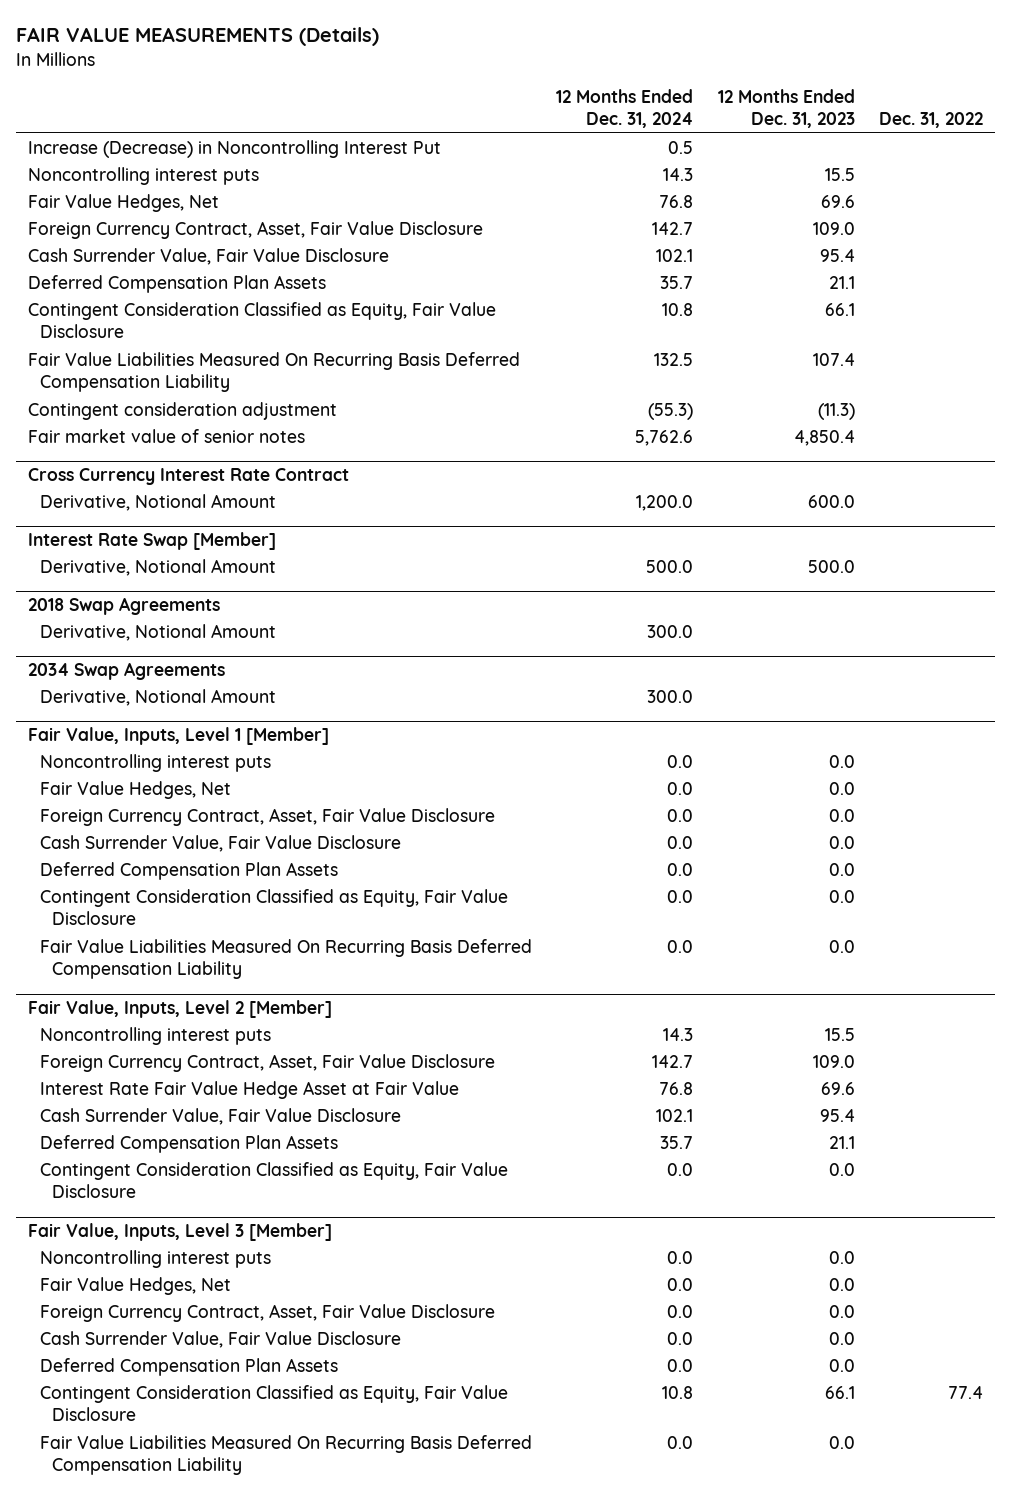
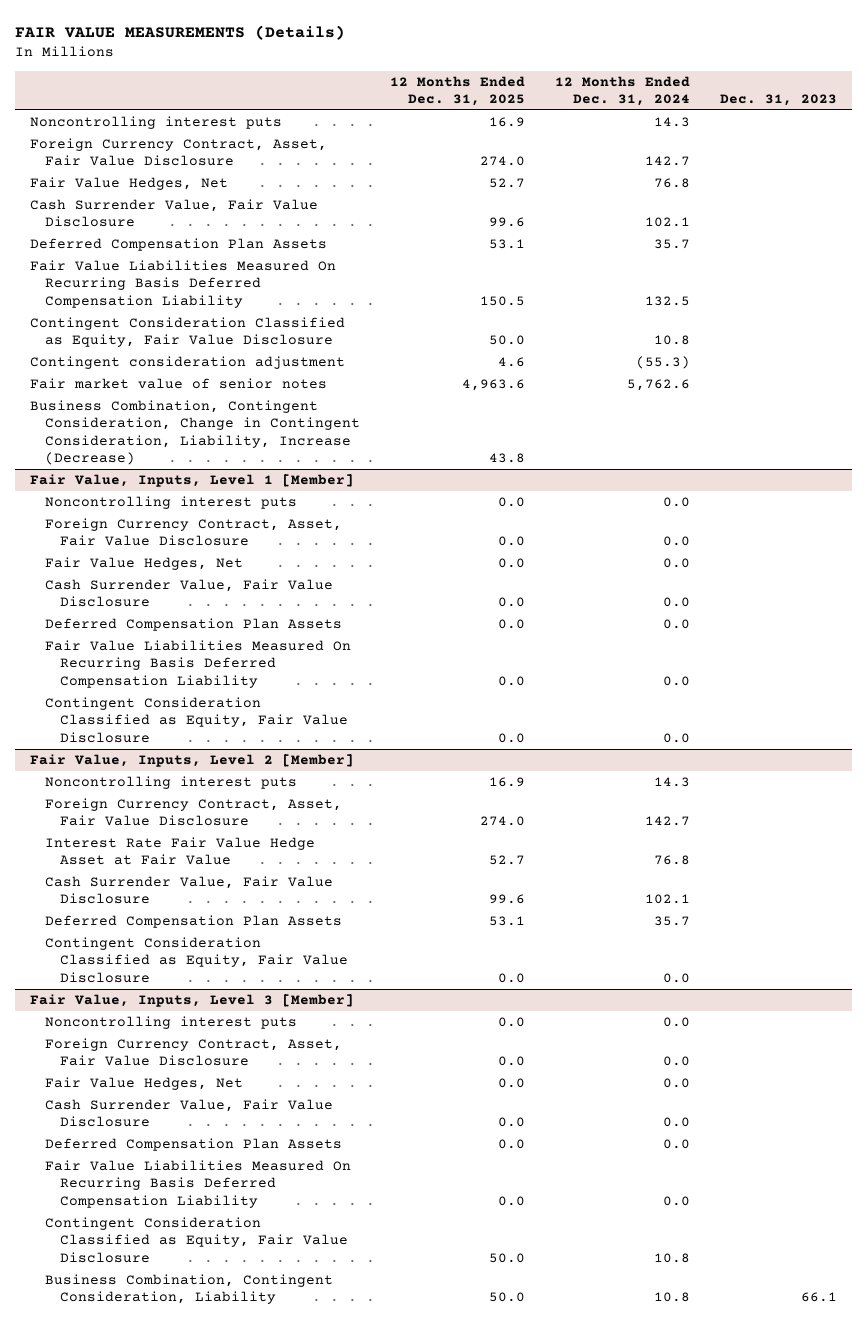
[717,88,855,129] 12 Months Ended Dec. 31, 2023 -> none
[878,112,983,129] Dec. 31, 2022 -> none
none -> [389,75,525,107] 12 Months Ended Dec. 31, 2025
none -> [719,94,837,107] Dec. 31, 2023
[27,139,441,158] Increase (Decrease) in Noncontrolling Interest Put -> none
[27,193,219,212] Fair Value Hedges, Net -> [29,176,228,190] Fair Value Hedges, Net
[27,301,496,339] Contingent Consideration Classified as Equity, Fair Value Disclosure -> [29,316,345,348] Contingent Consideration Classified as Equity, Fair Value Disclosure
[27,467,349,485] Cross Currency Interest Rate Contract -> none
[39,493,276,511] Derivative, Notional Amount -> none
[27,531,276,550] Interest Rate Swap [Member] -> none
[39,558,276,576] Derivative, Notional Amount -> none
[27,596,220,615] 2018 Swap Agreements -> none
[39,623,276,641] Derivative, Notional Amount -> none
[27,661,225,680] 2034 Swap Agreements -> none
[39,688,276,706] Derivative, Notional Amount -> none
none -> [29,399,360,466] Business Combination, Contingent Consideration, Change in Contingent Consideration, Liability, Increase (Decrease)
[39,780,231,799] Fair Value Hedges, Net -> [44,556,243,570] Fair Value Hedges, Net
[39,888,508,926] Contingent Consideration Classified as Equity, Fair Value Disclosure -> [44,696,348,743] Contingent Consideration Classified as Equity, Fair Value Disclosure
[39,1276,231,1295] Fair Value Hedges, Net -> [44,1076,243,1090] Fair Value Hedges, Net
[39,1384,508,1422] Contingent Consideration Classified as Equity, Fair Value Disclosure -> [44,1216,348,1263] Contingent Consideration Classified as Equity, Fair Value Disclosure
none -> [44,1273,333,1305] Business Combination, Contingent Consideration, Liability

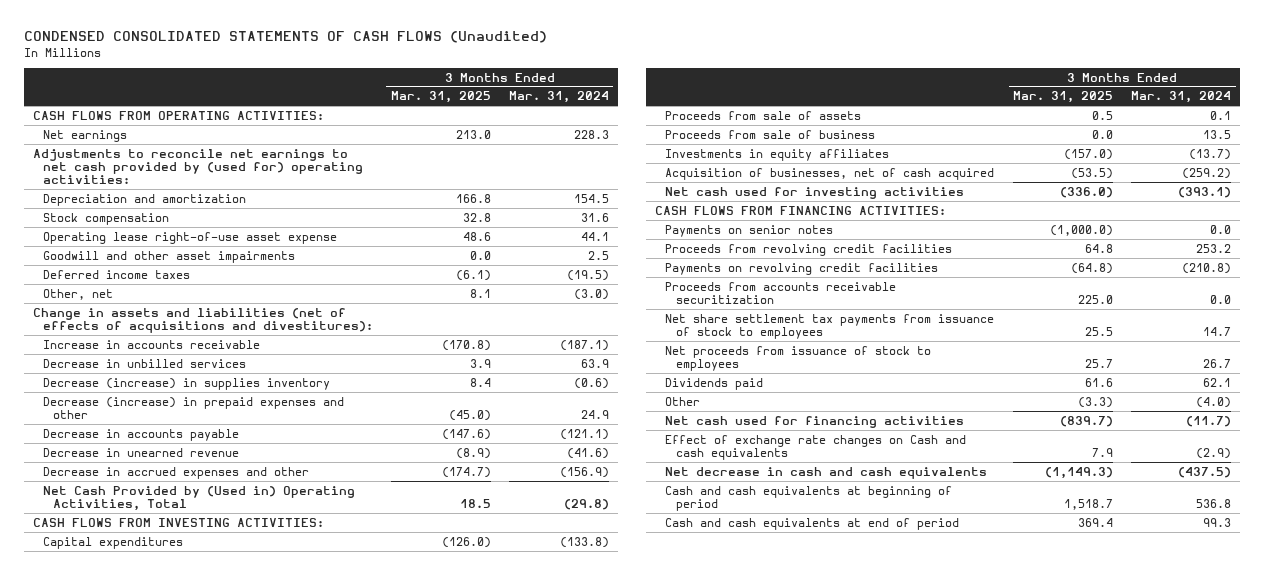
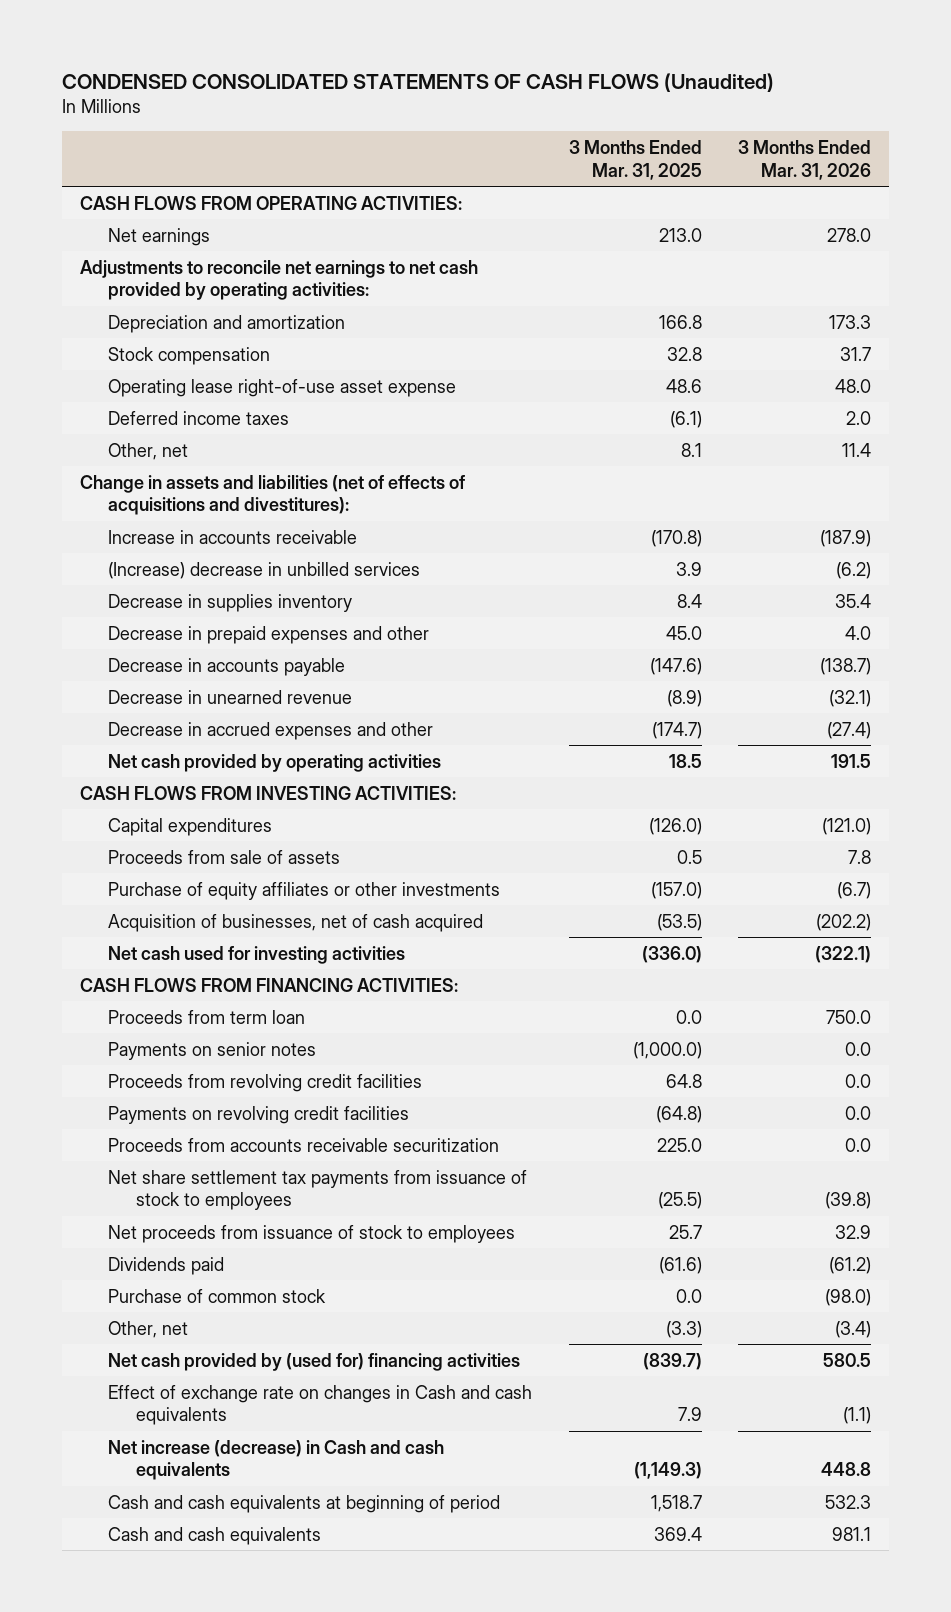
[508,91,609,104] Mar. 31, 2024 -> none
none -> [737,139,871,180] 3 Months Ended Mar. 31, 2026
[32,148,363,184] Adjustments to reconcile net earnings to net cash provided by (used for) operating activities: -> [79,259,478,301] Adjustments to reconcile net earnings to net cash provided by operating activities:
[42,250,295,263] Goodwill and other asset impairments -> none
[42,358,246,368] Decrease in unbilled services -> [108,561,421,579] (Increase) decrease in unbilled services
[42,377,330,390] Decrease (increase) in supplies inventory -> [108,593,353,612] Decrease in supplies inventory
[42,396,344,419] Decrease (increase) in prepaid expenses and other -> [108,625,430,644] Decrease in prepaid expenses and other
[448,409,491,421] (45.0) -> [665,625,702,640] 45.0
[42,485,355,511] Net Cash Provided by (Used in) Operating Activities, Total -> [108,753,442,772] Net cash provided by operating activities
[665,129,876,139] Proceeds from sale of business -> none
[665,148,890,161] Investments in equity affiliates -> [108,881,501,900] Purchase of equity affiliates or other investments
none -> [108,1009,306,1024] Proceeds from term loan
[1085,326,1114,336] 25.5 -> [657,1192,702,1210] (25.5)
[1085,377,1114,387] 61.6 -> [658,1256,702,1274] (61.6)
none -> [108,1288,327,1303] Purchase of common stock
[665,396,701,406] Other -> [108,1320,189,1338] Other, net
[665,415,965,428] Net cash used for financing activities -> [108,1352,521,1371] Net cash provided by (used for) financing activities
[665,434,967,460] Effect of exchange rate changes on Cash and cash equivalents -> [108,1384,533,1426] Effect of exchange rate on changes in Cash and cash equivalents
[665,466,988,479] Net decrease in cash and cash equivalents -> [108,1439,445,1481] Net increase (decrease) in Cash and cash equivalents
[665,517,960,530] Cash and cash equivalents at end of period -> [108,1526,322,1545] Cash and cash equivalents

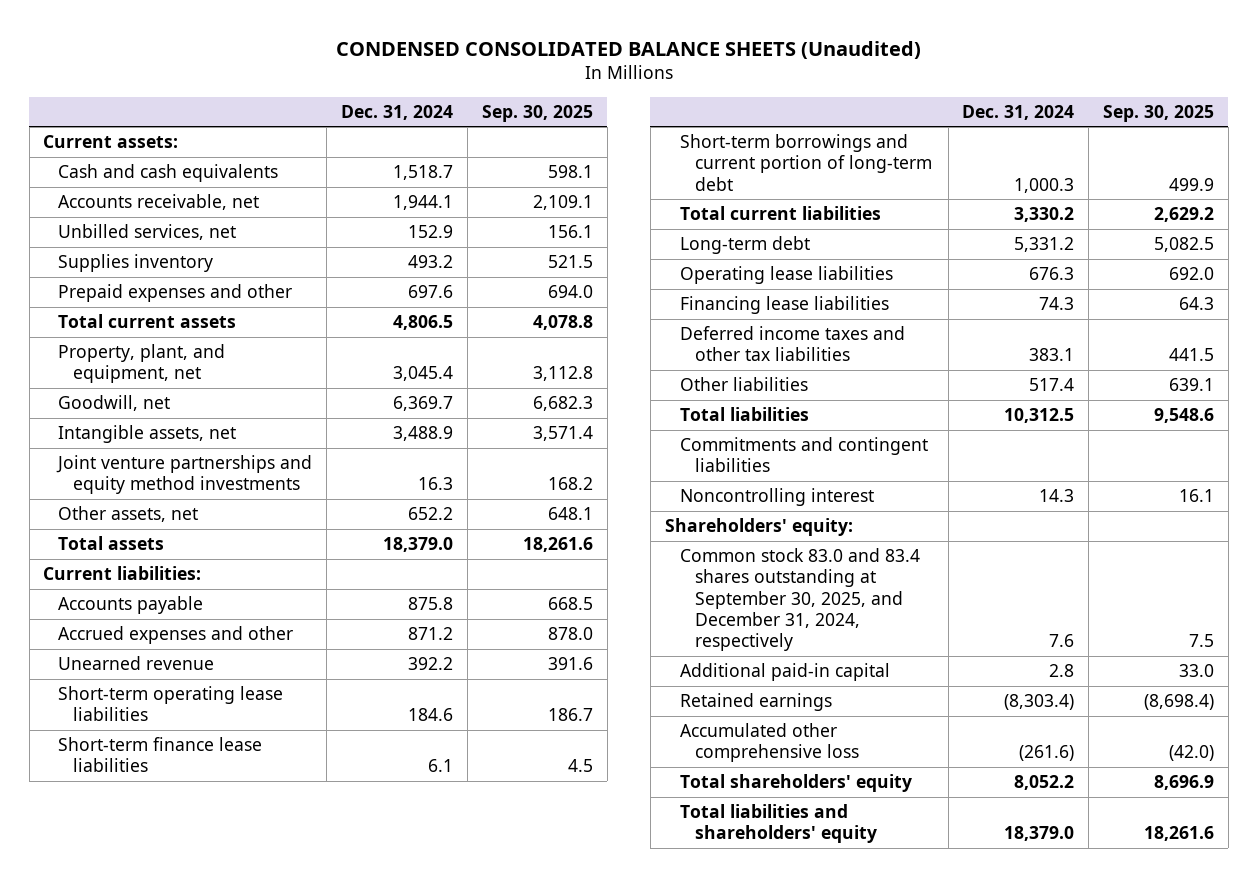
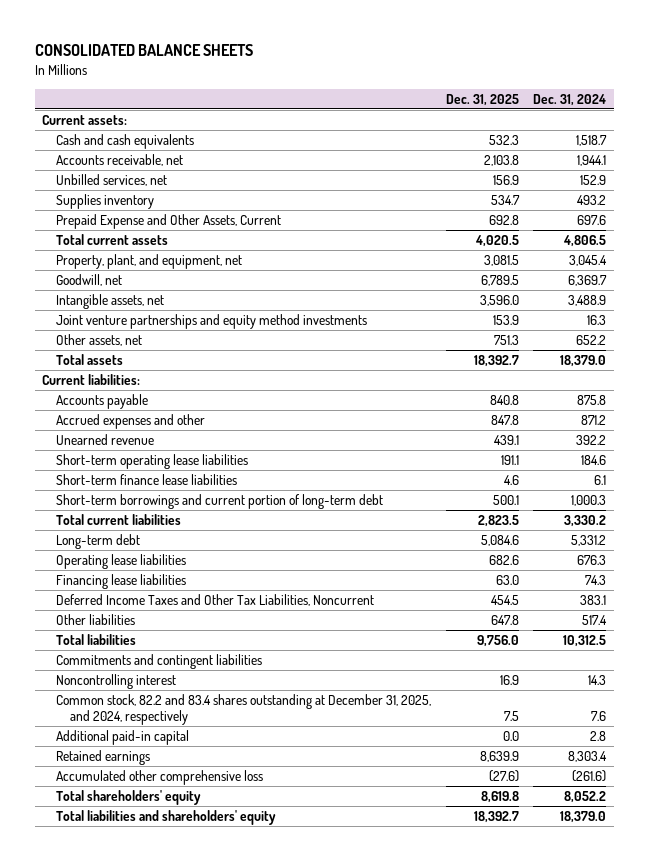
[335,41,921,60] CONDENSED CONSOLIDATED BALANCE SHEETS (Unaudited) -> [35,44,254,57] CONSOLIDATED BALANCE SHEETS
[481,104,593,122] Sep. 30, 2025 -> none
none -> [445,93,519,106] Dec. 31, 2025
[58,284,293,303] Prepaid expenses and other -> [56,214,282,230] Prepaid Expense and Other Assets, Current
[679,326,905,362] Deferred income taxes and other tax liabilities -> [56,594,375,607] Deferred Income Taxes and Other Tax Liabilities, Noncurrent
[664,518,853,537] Shareholders' equity: -> none
[679,548,920,651] Common stock 83.0 and 83.4 shares outstanding at September 30, 2025, and December 31, 2024, respectively -> [56,694,432,726] Common stock, 82.2 and 83.4 shares outstanding at December 31, 2025, and 2024, respectively
[1004,694,1075,711] (8,303.4) -> [568,751,608,763] 8,303.4

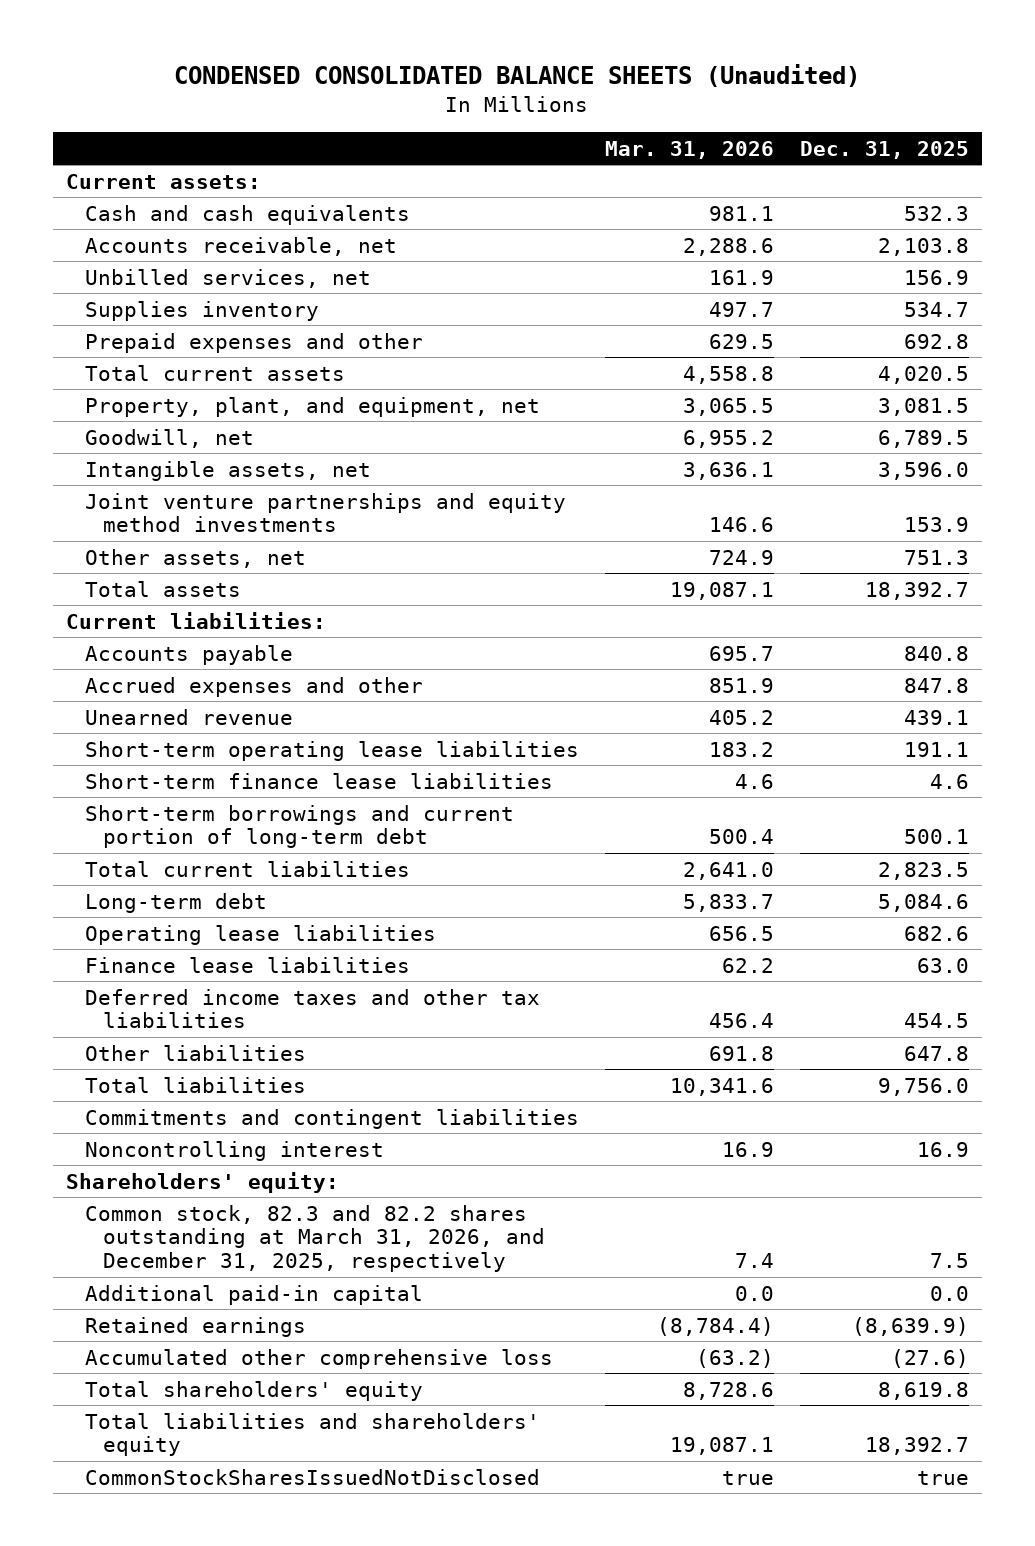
[35,44,254,57] CONSOLIDATED BALANCE SHEETS -> [174,64,861,88] CONDENSED CONSOLIDATED BALANCE SHEETS (Unaudited)
[533,93,607,106] Dec. 31, 2024 -> none
none -> [604,140,774,159] Mar. 31, 2026
[56,214,282,230] Prepaid Expense and Other Assets, Current -> [84,332,423,353] Prepaid expenses and other
[56,574,187,590] Financing lease liabilities -> [84,956,410,973] Finance lease liabilities
[56,594,375,607] Deferred Income Taxes and Other Tax Liabilities, Noncurrent -> [84,988,540,1029] Deferred income taxes and other tax liabilities
none -> [65,1171,339,1193] Shareholders' equity:
[56,694,432,726] Common stock, 82.2 and 83.4 shares outstanding at December 31, 2025, and 2024, respectively -> [84,1204,546,1273] Common stock, 82.3 and 82.2 shares outstanding at March 31, 2026, and December 31, 2025, respectively
[479,751,519,763] 8,639.9 -> [851,1316,969,1336] (8,639.9)
none -> [84,1468,540,1485] CommonStockSharesIssuedNotDisclosed

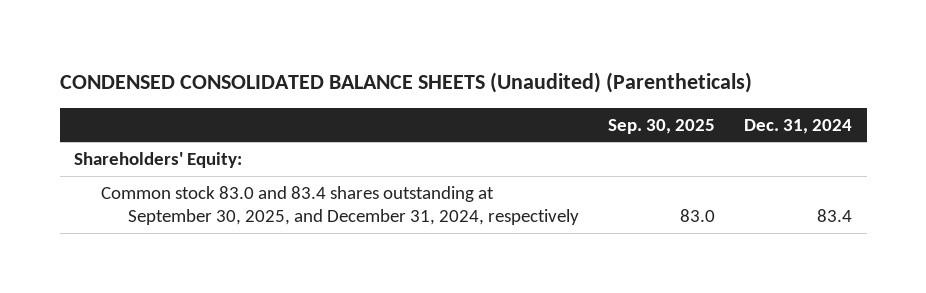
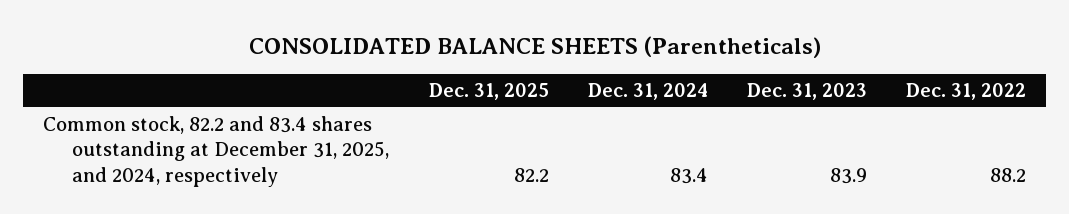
[59,71,752,93] CONDENSED CONSOLIDATED BALANCE SHEETS (Unaudited) (Parentheticals) -> [248,36,821,59] CONSOLIDATED BALANCE SHEETS (Parentheticals)
[608,118,716,134] Sep. 30, 2025 -> none
none -> [428,83,549,101] Dec. 31, 2025
none -> [746,83,867,101] Dec. 31, 2023
none -> [906,83,1027,101] Dec. 31, 2022
[73,152,242,169] Shareholders' Equity: -> none
[101,186,580,225] Common stock 83.0 and 83.4 shares outstanding at September 30, 2025, and December 31, 2024, respectively -> [43,116,390,187] Common stock, 82.2 and 83.4 shares outstanding at December 31, 2025, and 2024, respectively

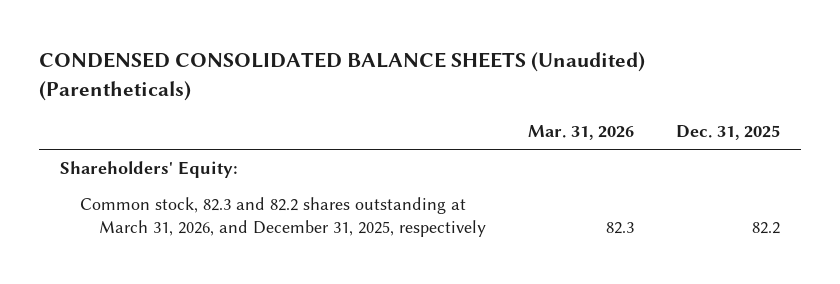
[248,36,821,59] CONSOLIDATED BALANCE SHEETS (Parentheticals) -> [39,52,646,101] CONDENSED CONSOLIDATED BALANCE SHEETS (Unaudited) (Parentheticals)
[587,83,708,101] Dec. 31, 2024 -> none
[746,83,867,101] Dec. 31, 2023 -> none
[906,83,1027,101] Dec. 31, 2022 -> none
none -> [527,125,634,141] Mar. 31, 2026
none -> [60,160,239,178] Shareholders' Equity:
[43,116,390,187] Common stock, 82.2 and 83.4 shares outstanding at December 31, 2025, and 2024, respectively -> [79,196,486,237] Common stock, 82.3 and 82.2 shares outstanding at March 31, 2026, and December 31, 2025, respectively

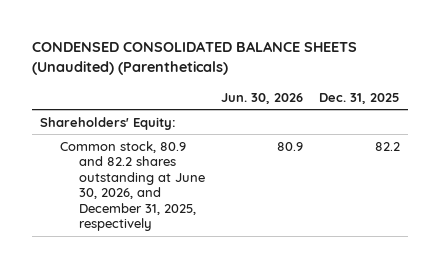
[527,125,634,141] Mar. 31, 2026 -> none
none -> [220,92,303,104] Jun. 30, 2026
[79,196,486,237] Common stock, 82.3 and 82.2 shares outstanding at March 31, 2026, and December 31, 2025, respectively -> [59,140,205,232] Common stock, 80.9 and 82.2 shares outstanding at June 30, 2026, and December 31, 2025, respectively

